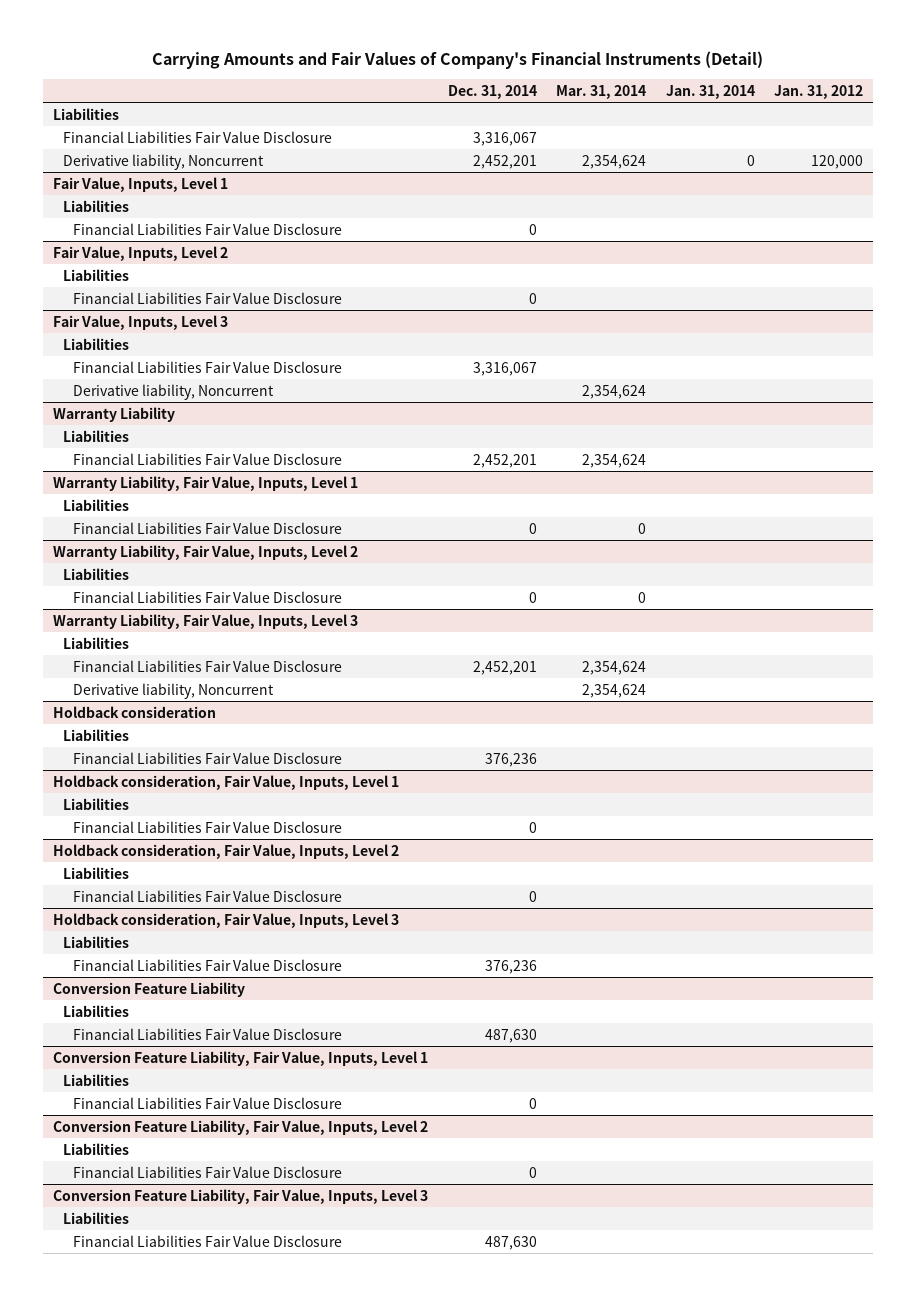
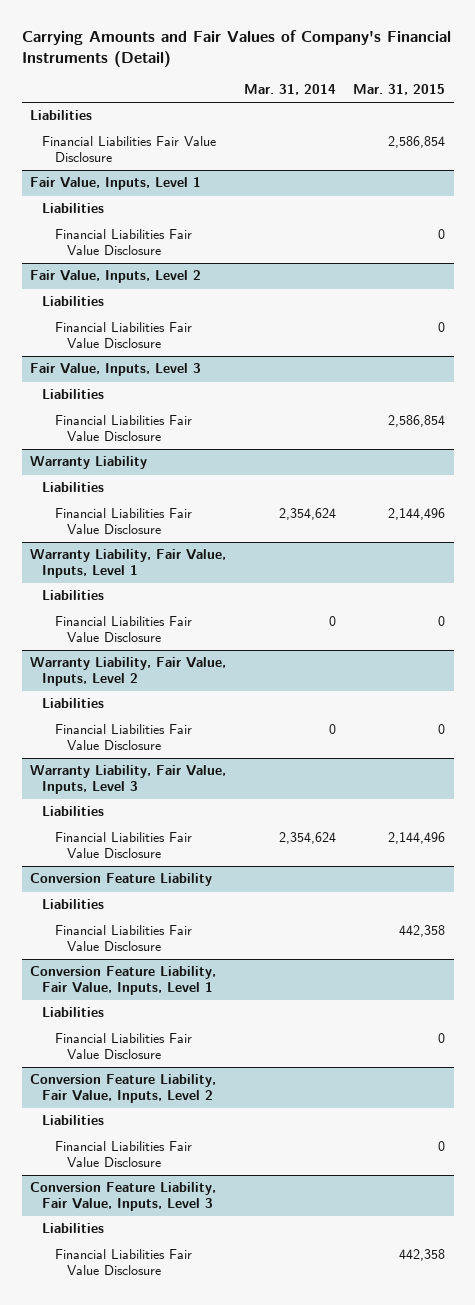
[447,84,537,99] Dec. 31, 2014 -> none
[665,84,755,99] Jan. 31, 2014 -> none
[774,84,864,99] Jan. 31, 2012 -> none
none -> [353,83,446,95] Mar. 31, 2015
[62,153,264,170] Derivative liability, Noncurrent -> none
[72,383,274,400] Derivative liability, Noncurrent -> none
[72,682,274,699] Derivative liability, Noncurrent -> none
[53,705,217,718] Holdback consideration -> none
[62,728,129,741] Liabilities -> none
[72,751,342,764] Financial Liabilities Fair Value Disclosure -> none
[53,774,400,790] Holdback consideration, Fair Value, Inputs, Level 1 -> none
[62,797,129,810] Liabilities -> none
[72,820,342,833] Financial Liabilities Fair Value Disclosure -> none
[53,843,400,859] Holdback consideration, Fair Value, Inputs, Level 2 -> none
[62,866,129,879] Liabilities -> none
[72,889,342,902] Financial Liabilities Fair Value Disclosure -> none
[53,912,400,928] Holdback consideration, Fair Value, Inputs, Level 3 -> none
[62,935,129,948] Liabilities -> none
[72,958,342,971] Financial Liabilities Fair Value Disclosure -> none

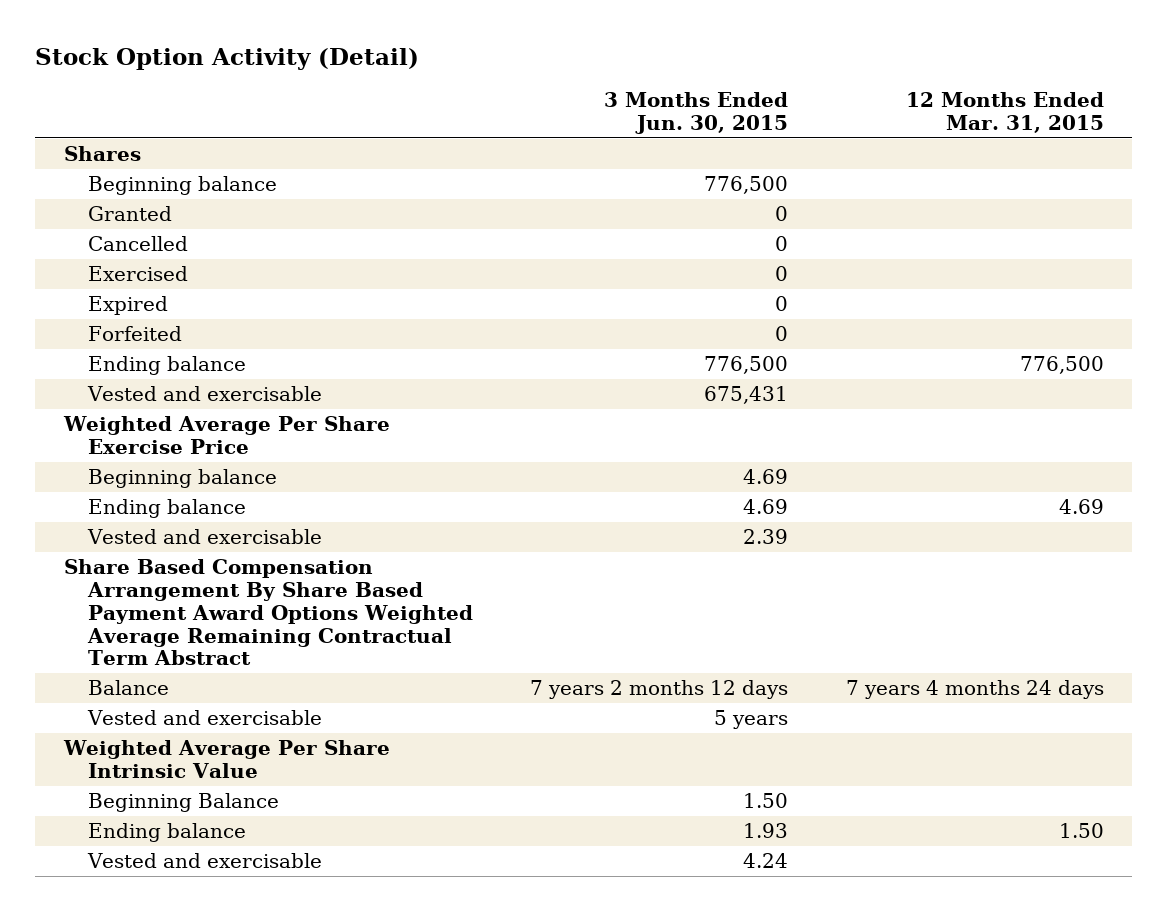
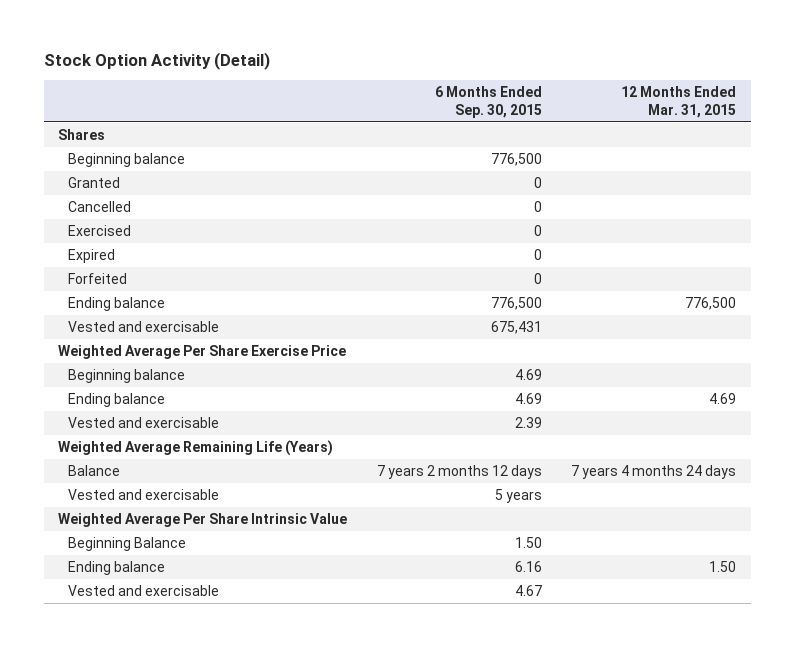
[604,92,789,134] 3 Months Ended Jun. 30, 2015 -> none
none -> [434,85,542,118] 6 Months Ended Sep. 30, 2015
[63,559,474,666] Share Based Compensation Arrangement By Share Based Payment Award Options Weighted Average Remaining Contractual Term Abstract -> [58,439,334,456] Weighted Average Remaining Life (Years)

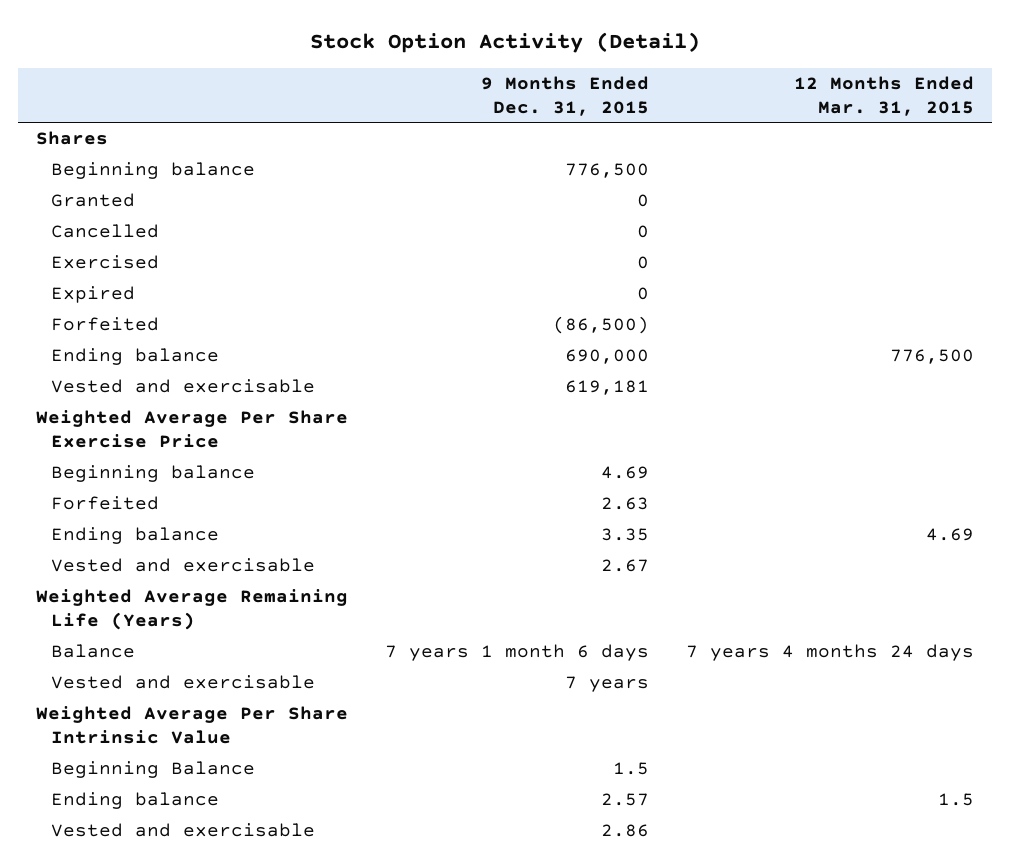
[434,85,542,118] 6 Months Ended Sep. 30, 2015 -> none
none -> [480,75,649,116] 9 Months Ended Dec. 31, 2015
none -> [50,496,159,511] Forfeited
[709,560,737,572] 1.50 -> [937,793,974,807] 1.5

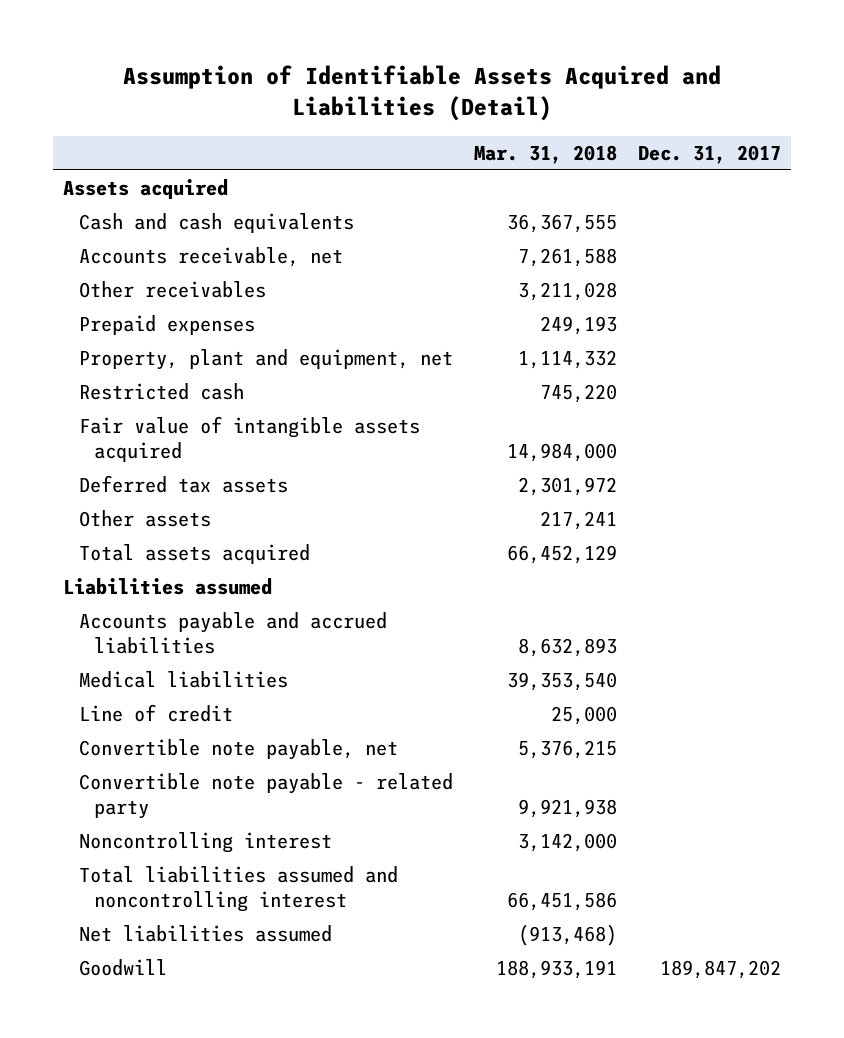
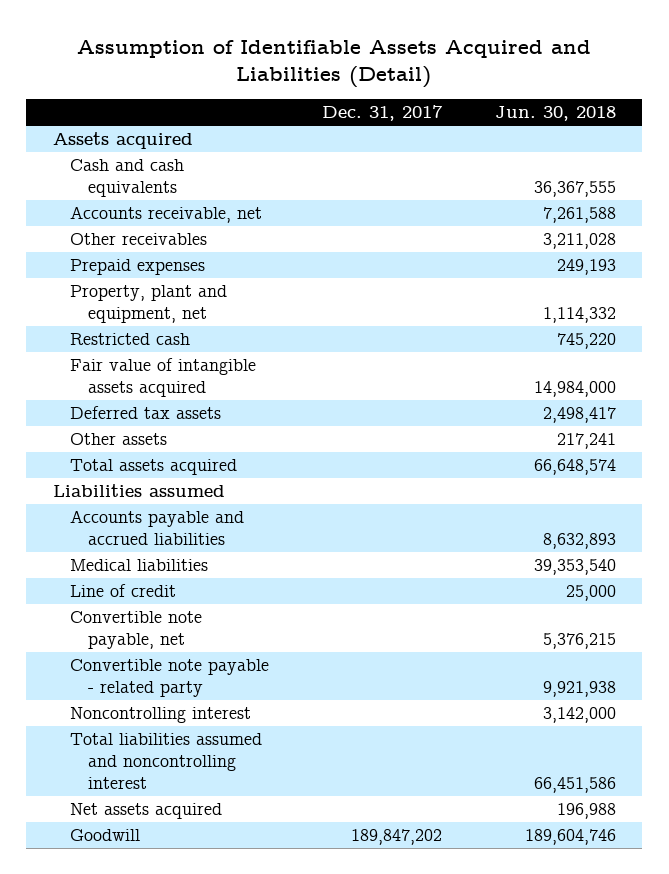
[473,144,617,164] Mar. 31, 2018 -> none
none -> [494,106,616,122] Jun. 30, 2018
[78,925,332,943] Net liabilities assumed -> [70,803,223,820] Net assets acquired

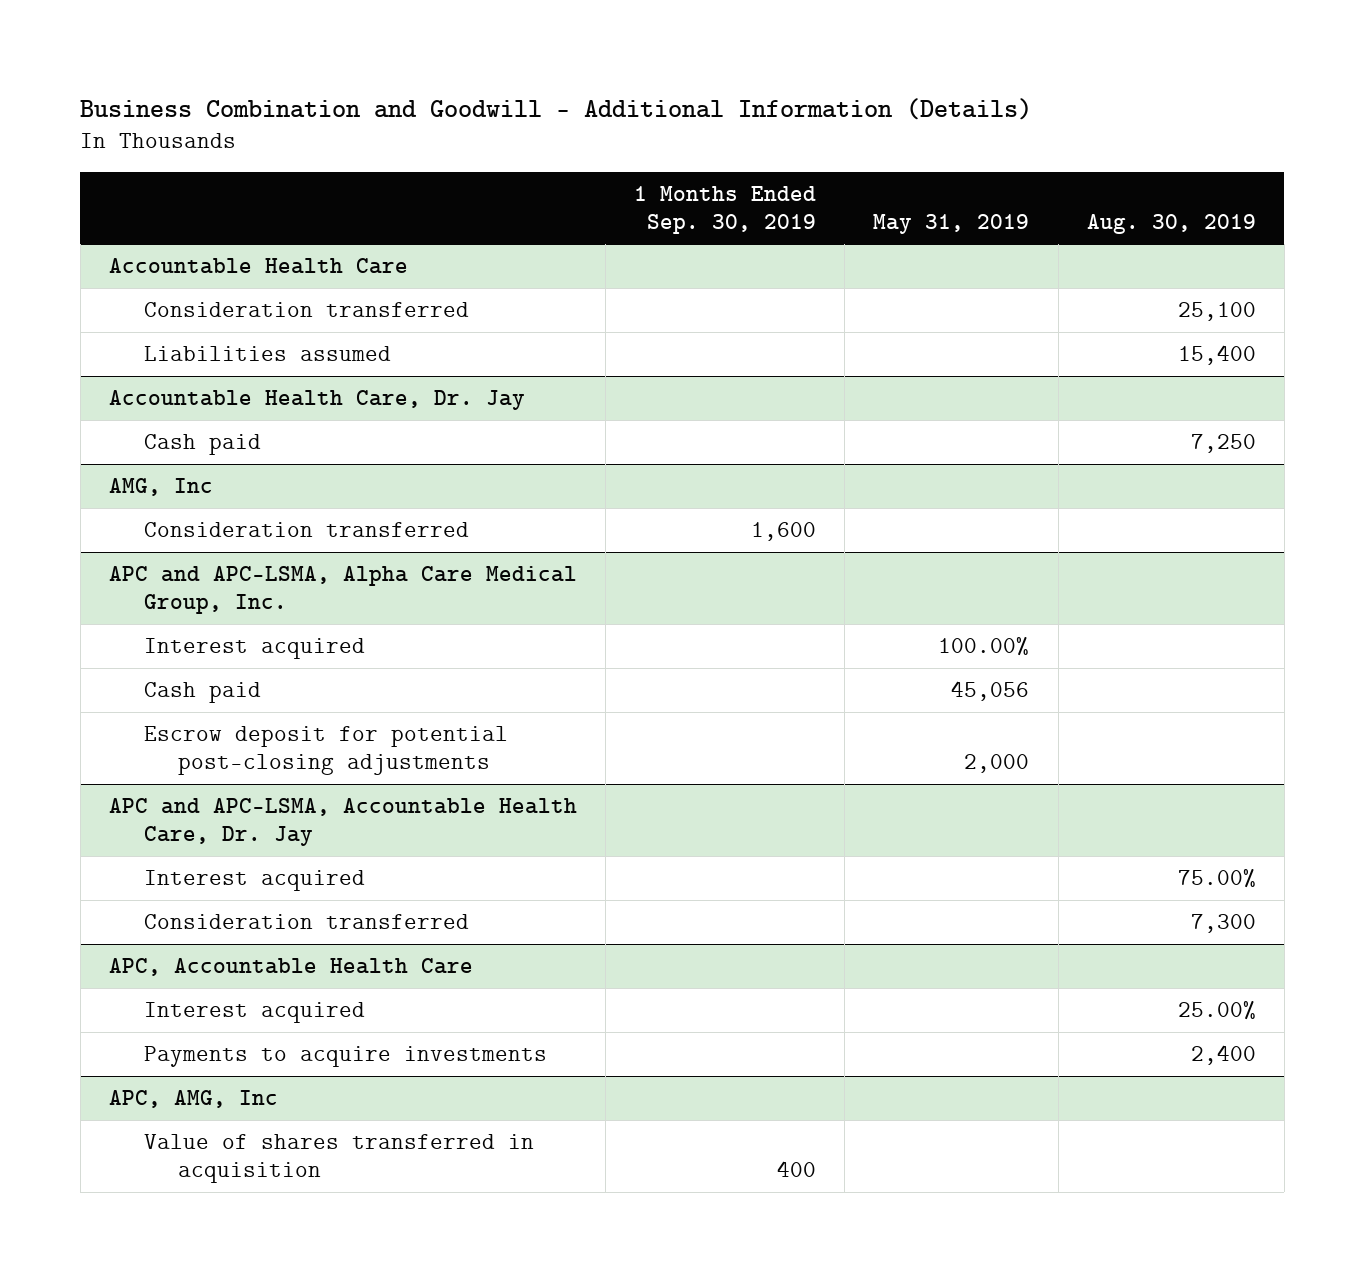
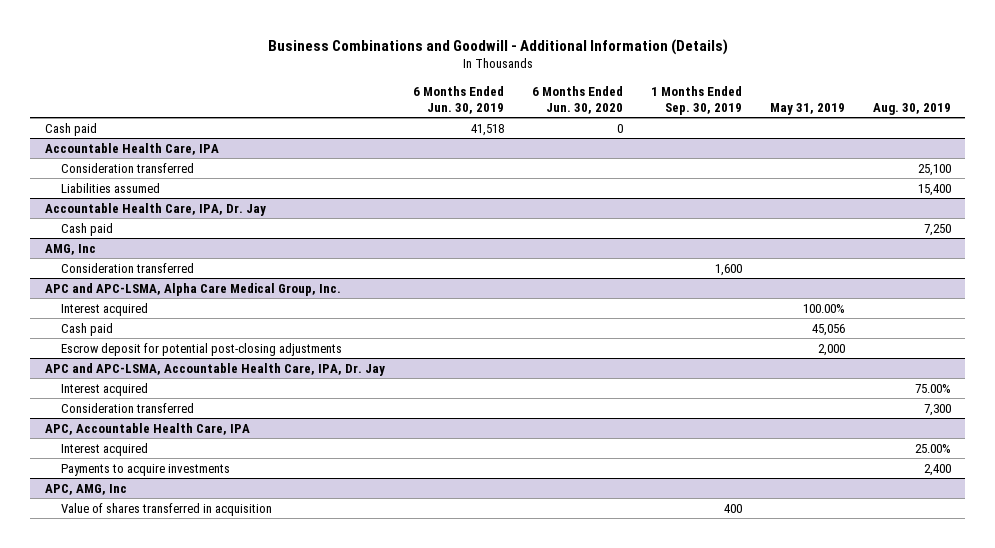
[80,97,1033,120] Business Combination and Goodwill - Additional Information (Details) -> [267,38,728,55] Business Combinations and Goodwill - Additional Information (Details)
none -> [412,86,504,114] 6 Months Ended Jun. 30, 2019
none -> [531,86,623,114] 6 Months Ended Jun. 30, 2020
none -> [44,122,97,136] Cash paid
[109,258,409,275] Accountable Health Care -> [44,142,219,155] Accountable Health Care, IPA
[109,390,526,411] Accountable Health Care, Dr. Jay -> [44,202,266,216] Accountable Health Care, IPA, Dr. Jay
[109,798,578,846] APC and APC-LSMA, Accountable Health Care, Dr. Jay -> [44,362,385,376] APC and APC-LSMA, Accountable Health Care, IPA, Dr. Jay
[109,958,474,977] APC, Accountable Health Care -> [44,422,250,435] APC, Accountable Health Care, IPA

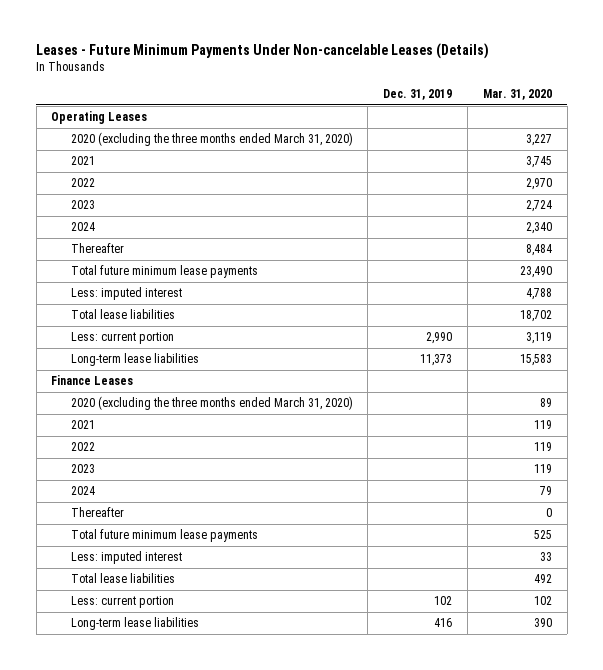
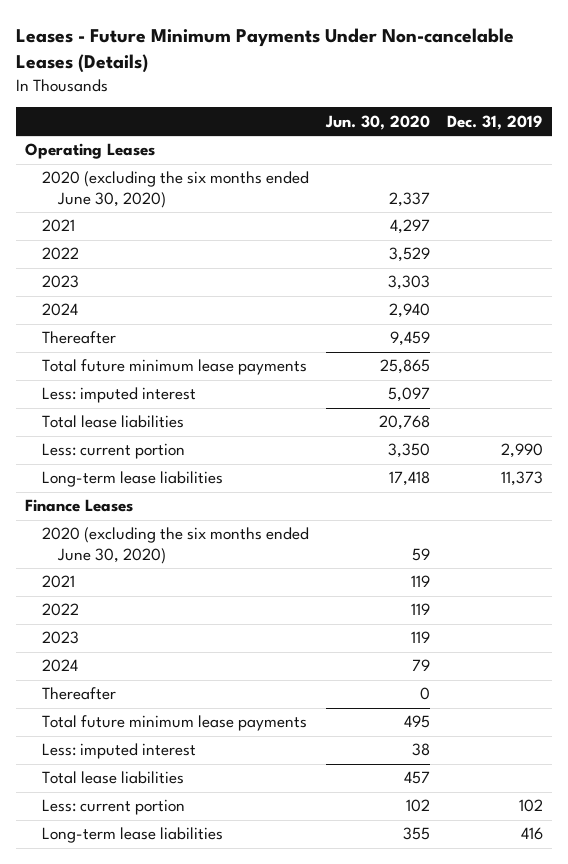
[482,89,552,101] Mar. 31, 2020 -> none
none -> [324,114,430,130] Jun. 30, 2020
[70,132,353,147] 2020 (excluding the three months ended March 31, 2020) -> [41,171,309,208] 2020 (excluding the six months ended June 30, 2020)
[70,396,353,411] 2020 (excluding the three months ended March 31, 2020) -> [41,527,309,564] 2020 (excluding the six months ended June 30, 2020)

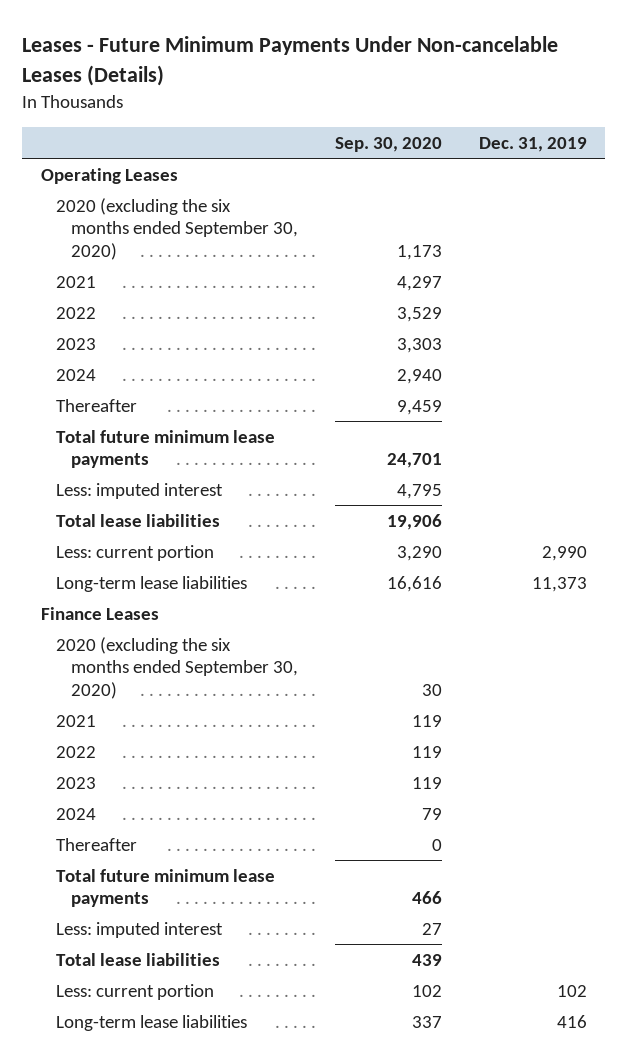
[324,114,430,130] Jun. 30, 2020 -> none
none -> [334,136,442,152] Sep. 30, 2020
[41,171,309,208] 2020 (excluding the six months ended June 30, 2020) -> [55,197,298,260] 2020 (excluding the six months ended September 30, 2020)
[41,527,309,564] 2020 (excluding the six months ended June 30, 2020) -> [55,636,298,699] 2020 (excluding the six months ended September 30, 2020)

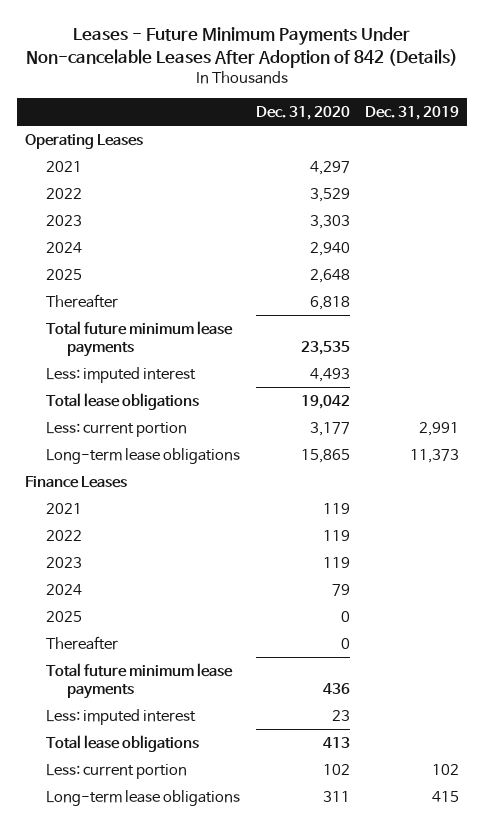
[22,36,559,87] Leases - Future Minimum Payments Under Non-cancelable Leases (Details) -> [25,27,458,69] Leases - Future Minimum Payments Under Non-cancelable Leases After Adoption of 842 (Details)
[334,136,442,152] Sep. 30, 2020 -> none
none -> [255,106,350,121] Dec. 31, 2020
[55,197,298,260] 2020 (excluding the six months ended September 30, 2020) -> none
none -> [45,268,82,280] 2025
[55,513,220,527] Total lease liabilities -> [45,392,199,410] Total lease obligations
[541,545,587,561] 2,990 -> [419,421,460,436] 2,991
[55,575,247,592] Long-term lease liabilities -> [45,447,240,464] Long-term lease obligations
[55,636,298,699] 2020 (excluding the six months ended September 30, 2020) -> none
none -> [45,610,82,622] 2025
[55,952,220,966] Total lease liabilities -> [45,734,199,752] Total lease obligations
[55,1014,247,1031] Long-term lease liabilities -> [45,789,240,806] Long-term lease obligations
[556,1014,587,1028] 416 -> [432,790,460,802] 415

